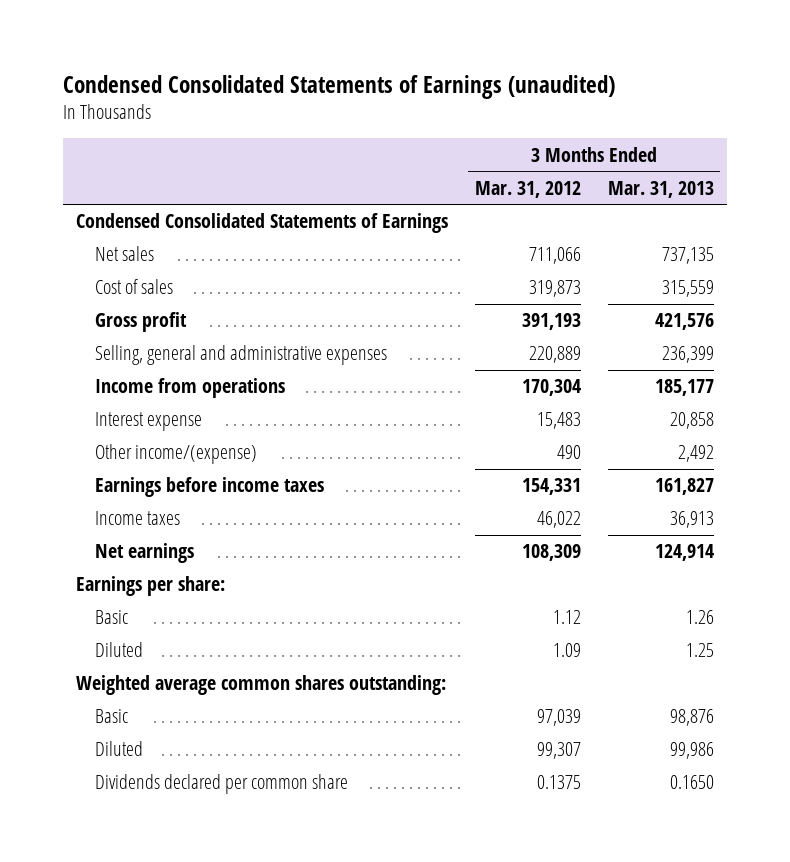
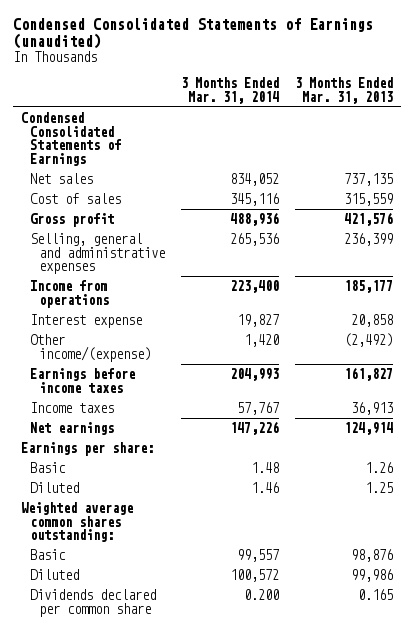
[474,180,581,198] Mar. 31, 2012 -> none
none -> [181,77,280,104] 3 Months Ended Mar. 31, 2014
[677,445,714,463] 2,492 -> [343,333,393,348] (2,492)
[669,775,714,790] 0.1650 -> [357,589,393,601] 0.165

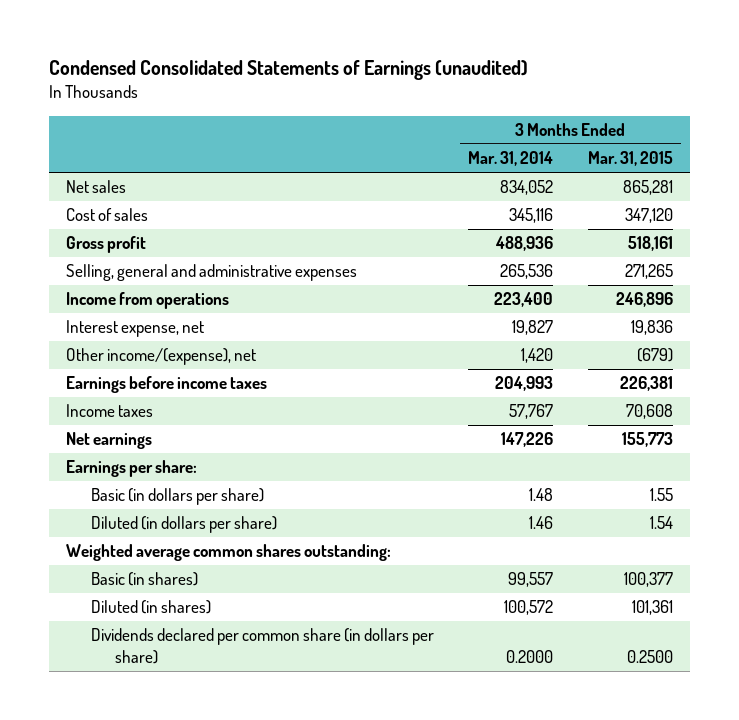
[294,77,393,104] 3 Months Ended Mar. 31, 2013 -> none
none -> [587,151,673,167] Mar. 31, 2015
[21,112,122,166] Condensed Consolidated Statements of Earnings -> none
[30,314,143,329] Interest expense -> [65,320,204,338] Interest expense, net
[30,334,152,362] Other income/(expense) -> [65,348,256,366] Other income/(expense), net
[30,462,67,474] Basic -> [90,488,264,506] Basic (in dollars per share)
[30,482,80,494] Diluted -> [90,516,277,534] Diluted (in dollars per share)
[30,549,67,561] Basic -> [90,572,198,587] Basic (in shares)
[30,569,80,581] Diluted -> [90,600,211,615] Diluted (in shares)
[30,589,157,617] Dividends declared per common share -> [90,628,434,664] Dividends declared per common share (in dollars per share)
[244,589,280,601] 0.200 -> [506,649,554,663] 0.2000

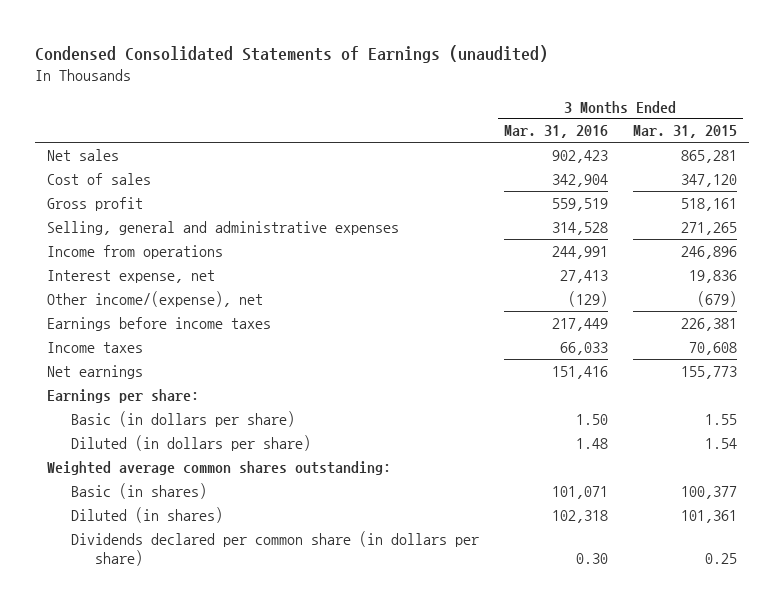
[468,151,554,167] Mar. 31, 2014 -> none
none -> [503,125,608,139] Mar. 31, 2016
[626,649,673,663] 0.2500 -> [704,552,737,564] 0.25

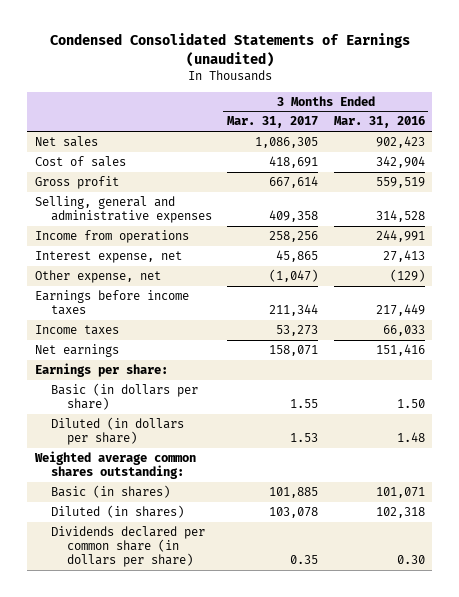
[632,125,737,139] Mar. 31, 2015 -> none
none -> [227,116,319,129] Mar. 31, 2017
[47,290,264,307] Other income/(expense), net -> [34,270,161,284] Other expense, net

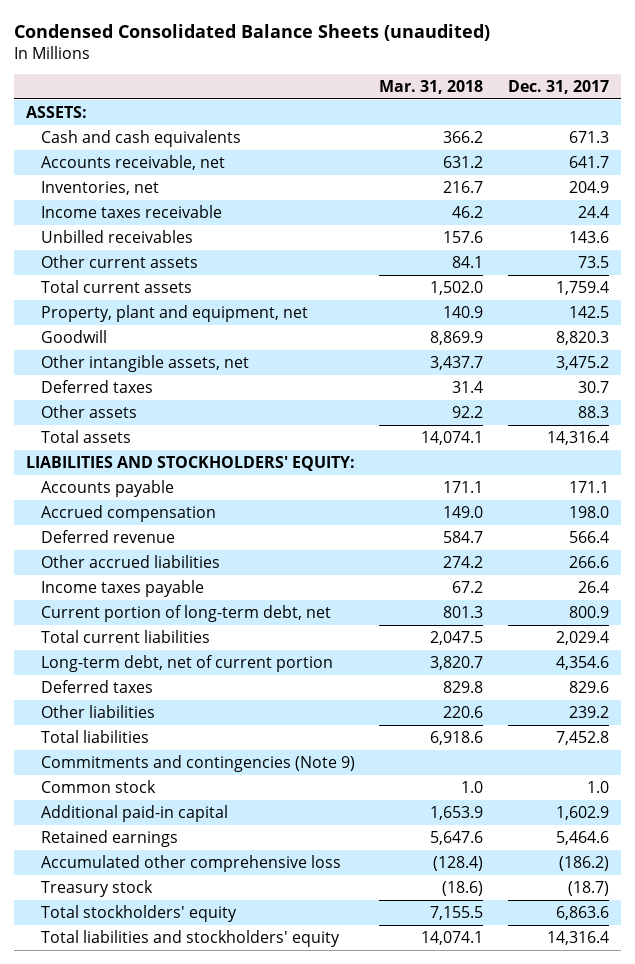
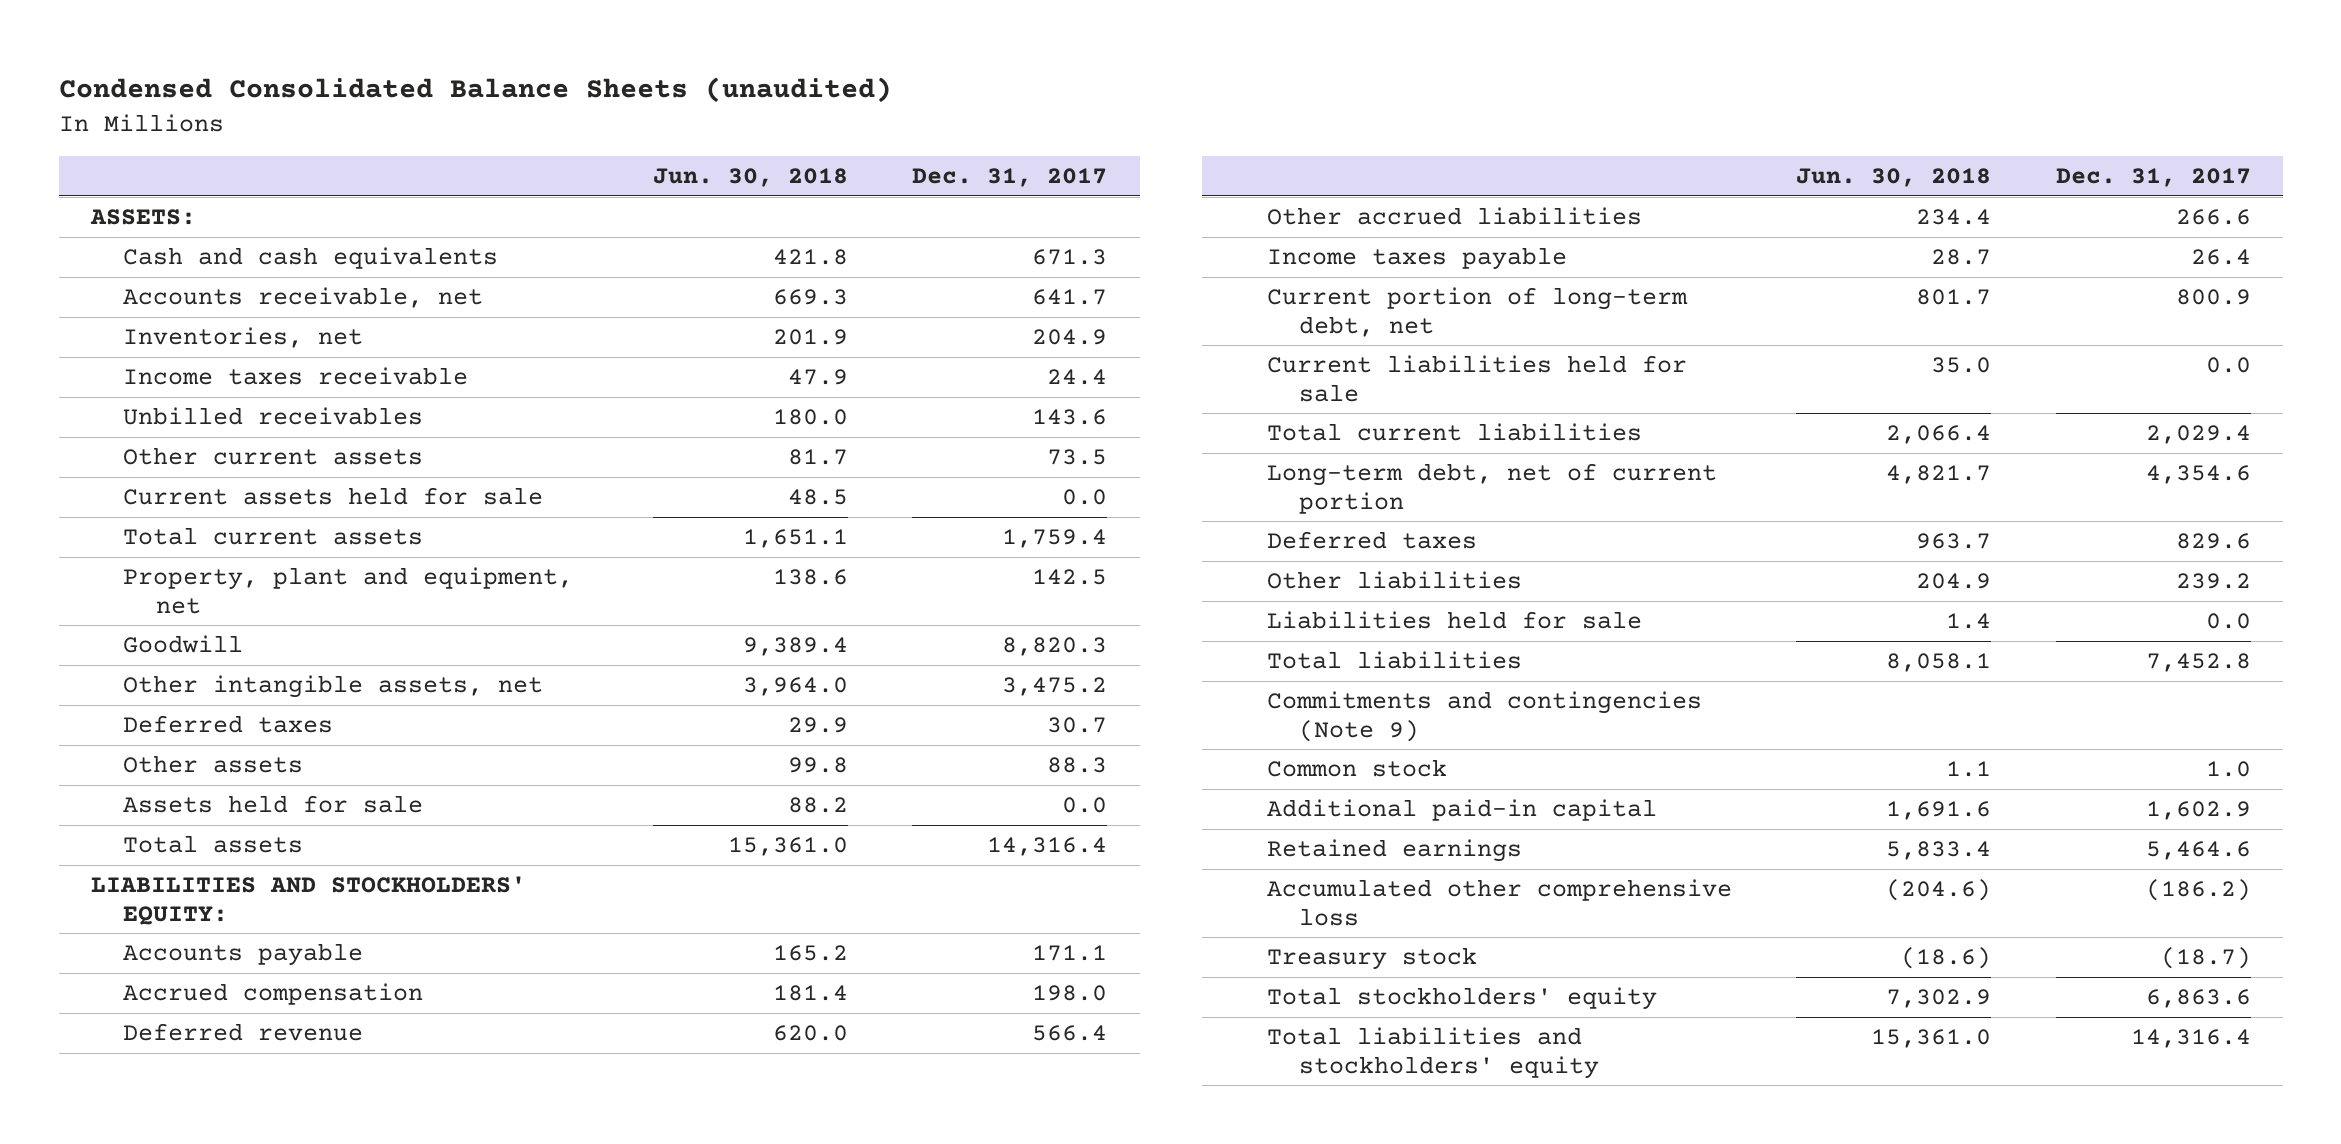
[379,79,484,94] Mar. 31, 2018 -> none
none -> [652,168,848,188] Jun. 30, 2018
none -> [123,487,544,506] Current assets held for sale
none -> [123,795,424,814] Assets held for sale
none -> [1266,355,1687,402] Current liabilities held for sale
none -> [1266,611,1642,630] Liabilities held for sale

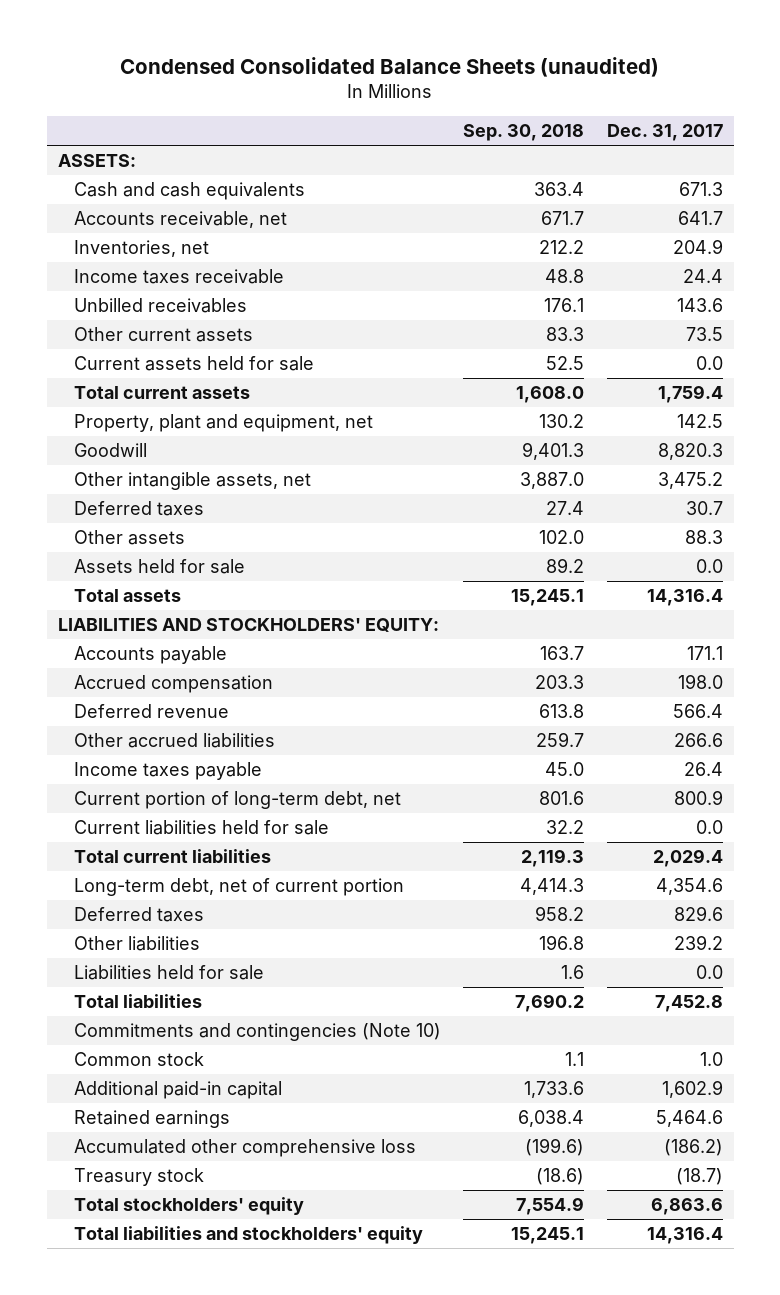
[652,168,848,188] Jun. 30, 2018 -> none
none -> [463,124,585,142] Sep. 30, 2018
[1266,691,1702,742] Commitments and contingencies (Note 9) -> [73,1022,441,1041] Commitments and contingencies (Note 10)

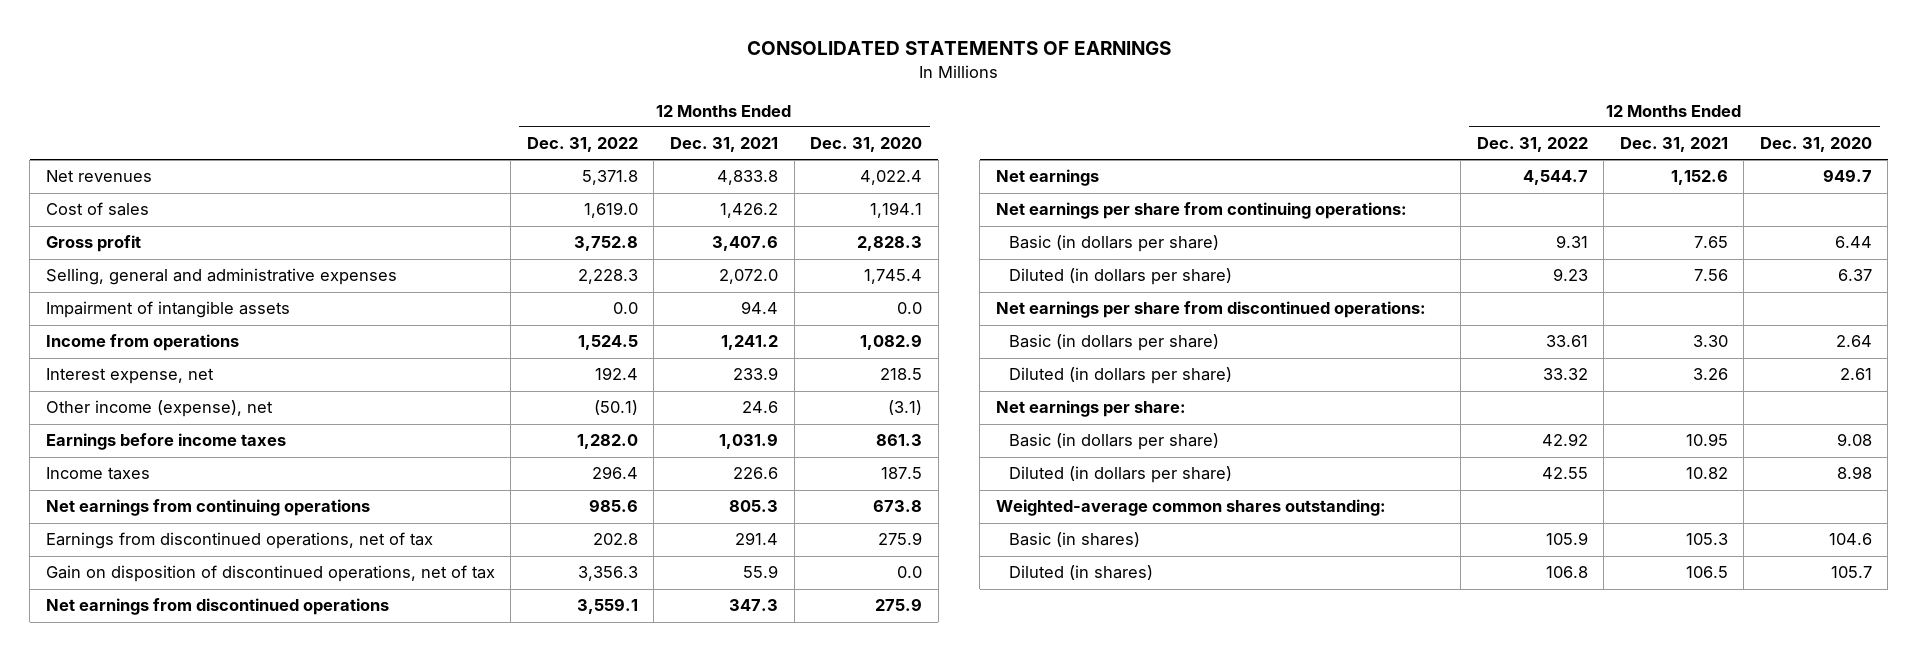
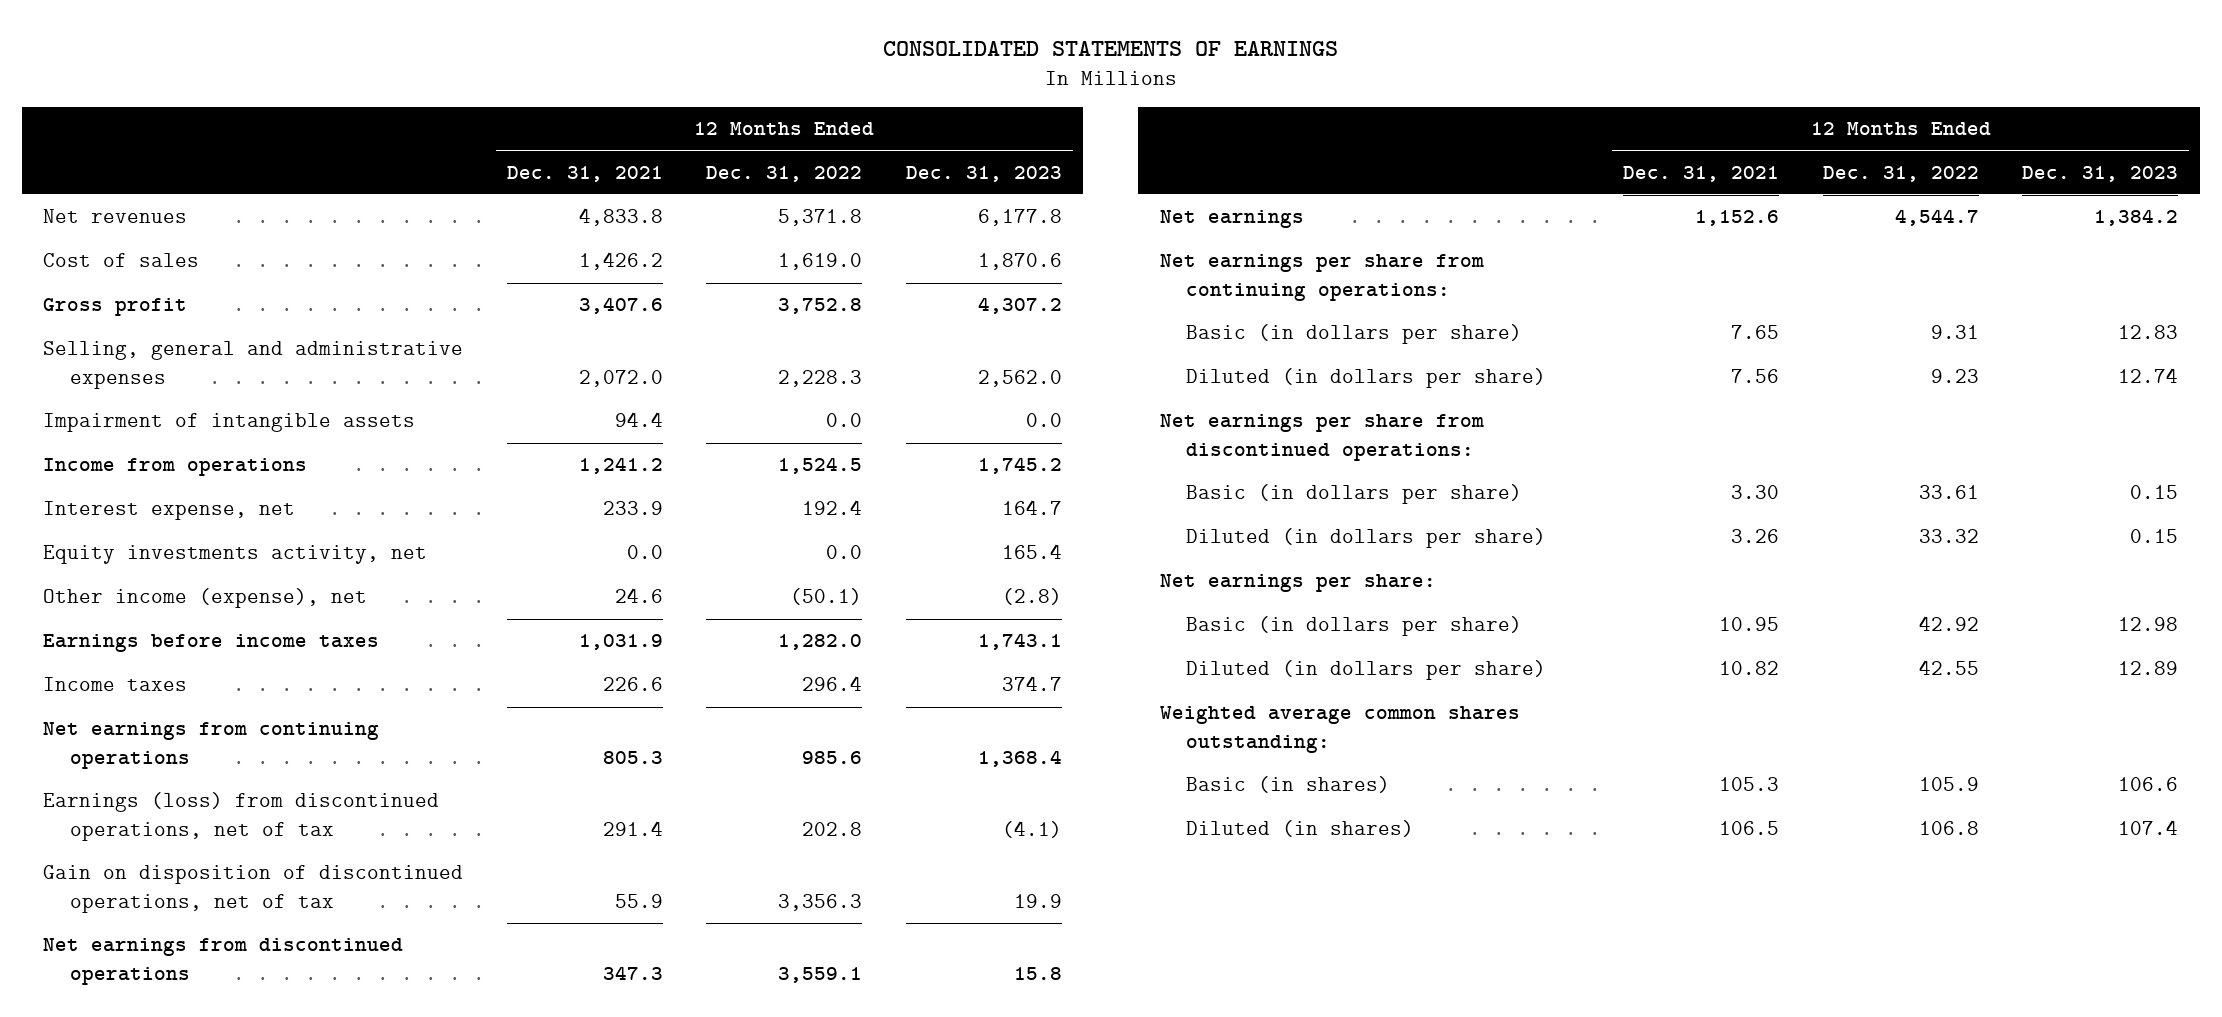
[810,137,923,153] Dec. 31, 2020 -> none
none -> [905,165,1062,182] Dec. 31, 2023
none -> [43,545,428,565] Equity investments activity, net
[45,532,433,550] Earnings from discontinued operations, net of tax -> [43,792,440,841] Earnings (loss) from discontinued operations, net of tax
[995,499,1386,517] Weighted-average common shares outstanding: -> [1159,706,1520,753] Weighted average common shares outstanding:

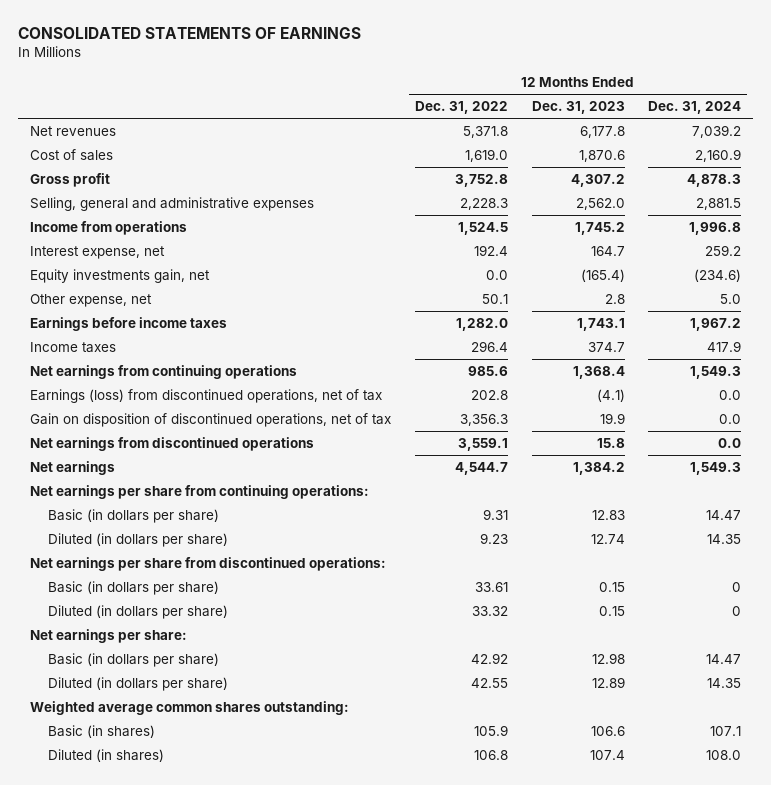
[506,165,663,182] Dec. 31, 2021 -> none
none -> [648,101,742,115] Dec. 31, 2024
[43,413,416,433] Impairment of intangible assets -> none
[43,545,428,565] Equity investments activity, net -> [30,268,211,283] Equity investments gain, net
[1001,544,1062,560] 165.4 -> [580,268,625,282] (165.4)
[43,588,368,609] Other income (expense), net -> [30,293,153,307] Other expense, net
[790,588,863,606] (50.1) -> [481,293,508,304] 50.1
[1001,588,1062,606] (2.8) -> [604,293,625,304] 2.8

